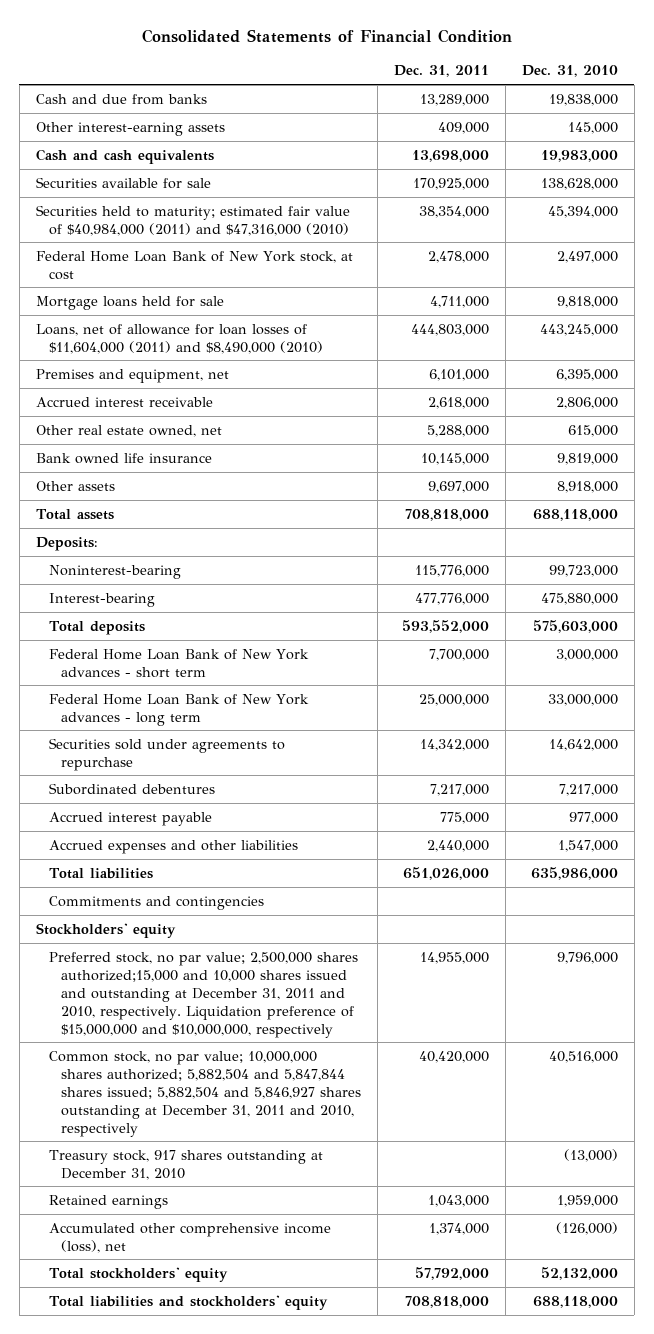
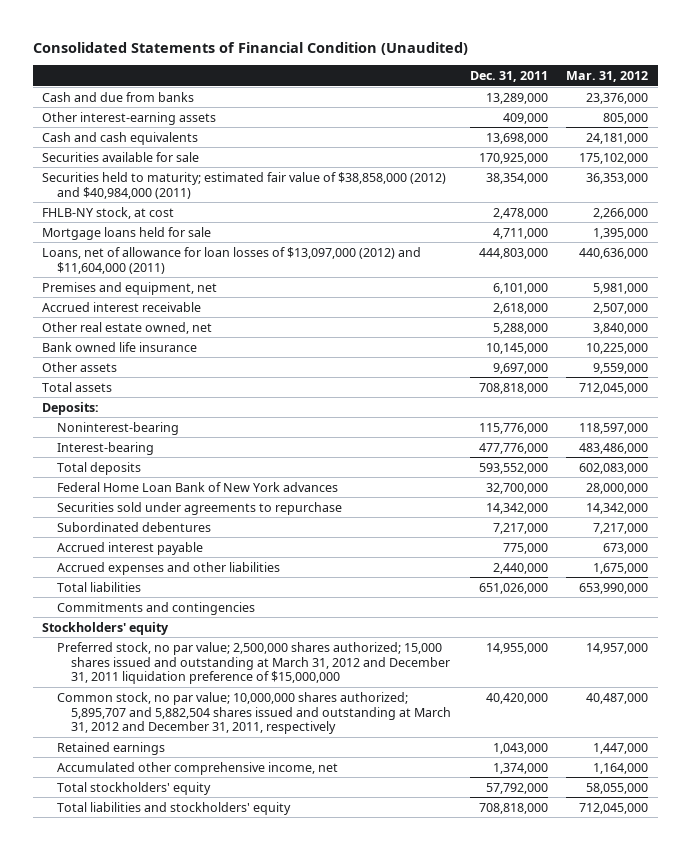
[141,28,512,43] Consolidated Statements of Financial Condition -> [32,41,468,55] Consolidated Statements of Financial Condition (Unaudited)
[521,65,618,78] Dec. 31, 2010 -> none
none -> [566,70,649,82] Mar. 31, 2012
[35,204,350,236] Securities held to maturity; estimated fair value of $40,984,000 (2011) and $47,316,000 (2010) -> [42,171,447,199] Securities held to maturity; estimated fair value of $38,858,000 (2012) and $40,984,000 (2011)
[35,250,353,280] Federal Home Loan Bank of New York stock, at cost -> [42,206,175,219] FHLB-NY stock, at cost
[35,323,323,354] Loans, net of allowance for loan losses of $11,604,000 (2011) and $8,490,000 (2010) -> [42,246,422,274] Loans, net of allowance for loan losses of $13,097,000 (2012) and $11,604,000 (2011)
[48,648,309,678] Federal Home Loan Bank of New York advances - short term -> none
[48,693,309,726] Federal Home Loan Bank of New York advances - long term -> [56,481,338,492] Federal Home Loan Bank of New York advances
[419,693,490,706] 25,000,000 -> [485,482,548,494] 32,700,000
[48,1149,323,1180] Treasury stock, 917 shares outstanding at December 31, 2010 -> none
[48,951,358,1038] Preferred stock, no par value; 2,500,000 shares authorized;15,000 and 10,000 shares issued and outstanding at December 31, 2011 and 2010, respectively. Liquidation preference of $15,000,000 and $10,000,000, respectively -> [56,641,450,685] Preferred stock, no par value; 2,500,000 shares authorized; 15,000 shares issued and outstanding at March 31, 2012 and December 31, 2011 liquidation preference of $15,000,000
[48,1050,362,1137] Common stock, no par value; 10,000,000 shares authorized; 5,882,504 and 5,847,844 shares issued; 5,882,504 and 5,846,927 shares outstanding at December 31, 2011 and 2010, respectively -> [56,691,451,735] Common stock, no par value; 10,000,000 shares authorized; 5,895,707 and 5,882,504 shares issued and outstanding at March 31, 2012 and December 31, 2011, respectively
[48,1222,331,1253] Accumulated other comprehensive income (loss), net -> [56,761,338,775] Accumulated other comprehensive income, net

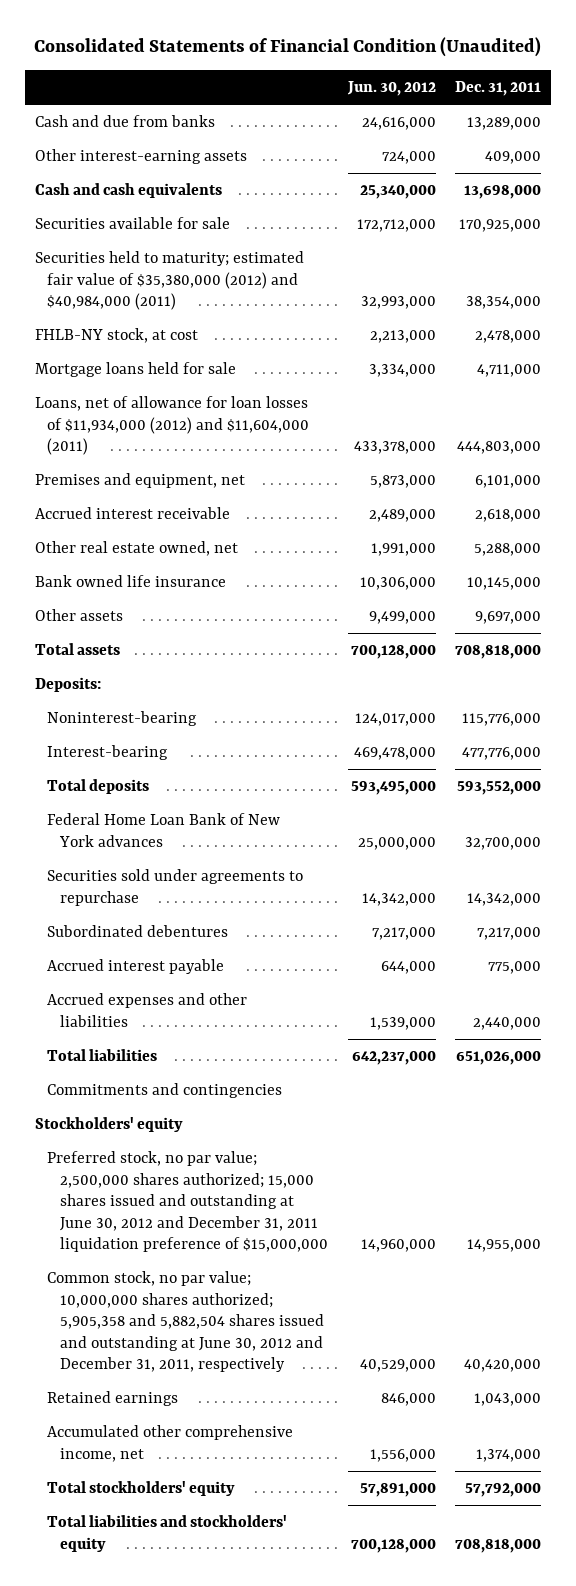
[566,70,649,82] Mar. 31, 2012 -> none
none -> [346,81,436,97] Jun. 30, 2012
[42,171,447,199] Securities held to maturity; estimated fair value of $38,858,000 (2012) and $40,984,000 (2011) -> [34,251,304,311] Securities held to maturity; estimated fair value of $35,380,000 (2012) and $40,984,000 (2011)
[42,246,422,274] Loans, net of allowance for loan losses of $13,097,000 (2012) and $11,604,000 (2011) -> [34,396,310,456] Loans, net of allowance for loan losses of $11,934,000 (2012) and $11,604,000 (2011)
[56,641,450,685] Preferred stock, no par value; 2,500,000 shares authorized; 15,000 shares issued and outstanding at March 31, 2012 and December 31, 2011 liquidation preference of $15,000,000 -> [47,1151,329,1253] Preferred stock, no par value; 2,500,000 shares authorized; 15,000 shares issued and outstanding at June 30, 2012 and December 31, 2011 liquidation preference of $15,000,000
[56,691,451,735] Common stock, no par value; 10,000,000 shares authorized; 5,895,707 and 5,882,504 shares issued and outstanding at March 31, 2012 and December 31, 2011, respectively -> [47,1271,325,1373] Common stock, no par value; 10,000,000 shares authorized; 5,905,358 and 5,882,504 shares issued and outstanding at June 30, 2012 and December 31, 2011, respectively

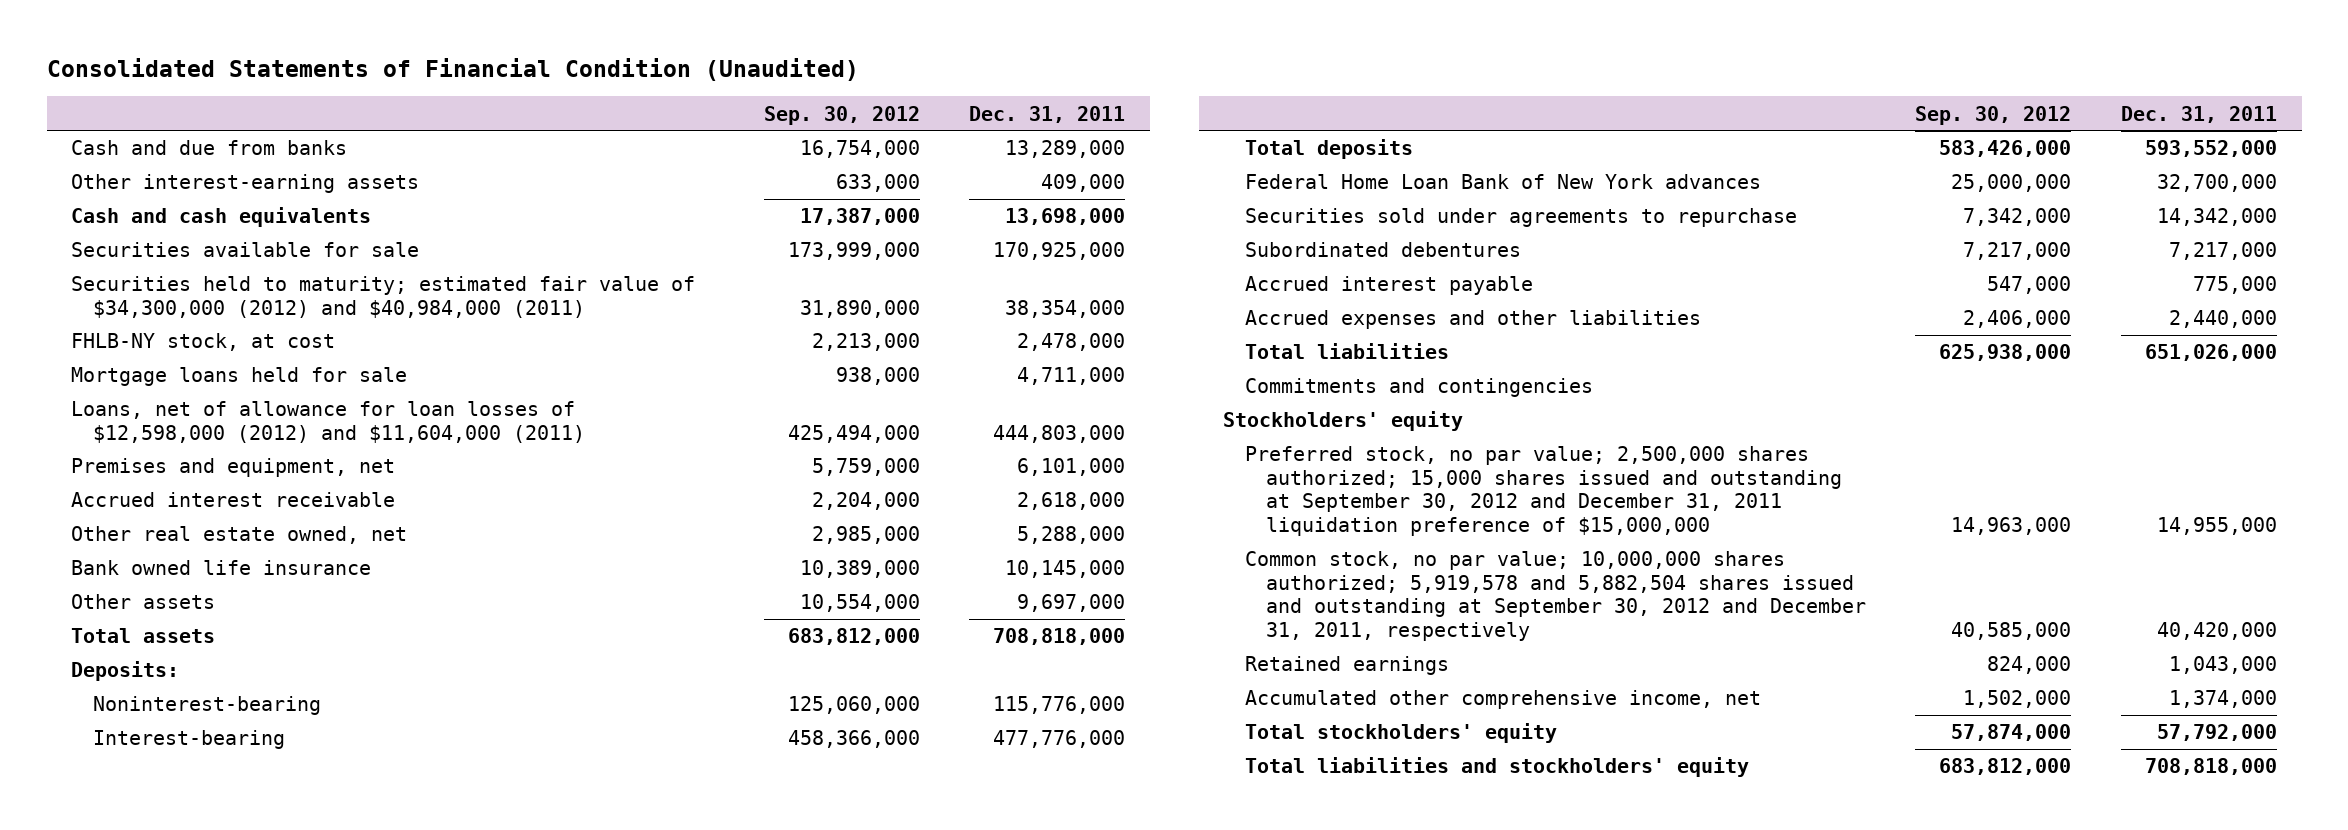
[346,81,436,97] Jun. 30, 2012 -> none
none -> [763,105,920,125] Sep. 30, 2012
[34,251,304,311] Securities held to maturity; estimated fair value of $35,380,000 (2012) and $40,984,000 (2011) -> [71,276,696,318] Securities held to maturity; estimated fair value of $34,300,000 (2012) and $40,984,000 (2011)
[34,396,310,456] Loans, net of allowance for loan losses of $11,934,000 (2012) and $11,604,000 (2011) -> [71,401,585,443] Loans, net of allowance for loan losses of $12,598,000 (2012) and $11,604,000 (2011)
[47,1151,329,1253] Preferred stock, no par value; 2,500,000 shares authorized; 15,000 shares issued and outstanding at June 30, 2012 and December 31, 2011 liquidation preference of $15,000,000 -> [1244,446,1842,536] Preferred stock, no par value; 2,500,000 shares authorized; 15,000 shares issued and outstanding at September 30, 2012 and December 31, 2011 liquidation preference of $15,000,000
[47,1271,325,1373] Common stock, no par value; 10,000,000 shares authorized; 5,905,358 and 5,882,504 shares issued and outstanding at June 30, 2012 and December 31, 2011, respectively -> [1244,551,1866,641] Common stock, no par value; 10,000,000 shares authorized; 5,919,578 and 5,882,504 shares issued and outstanding at September 30, 2012 and December 31, 2011, respectively

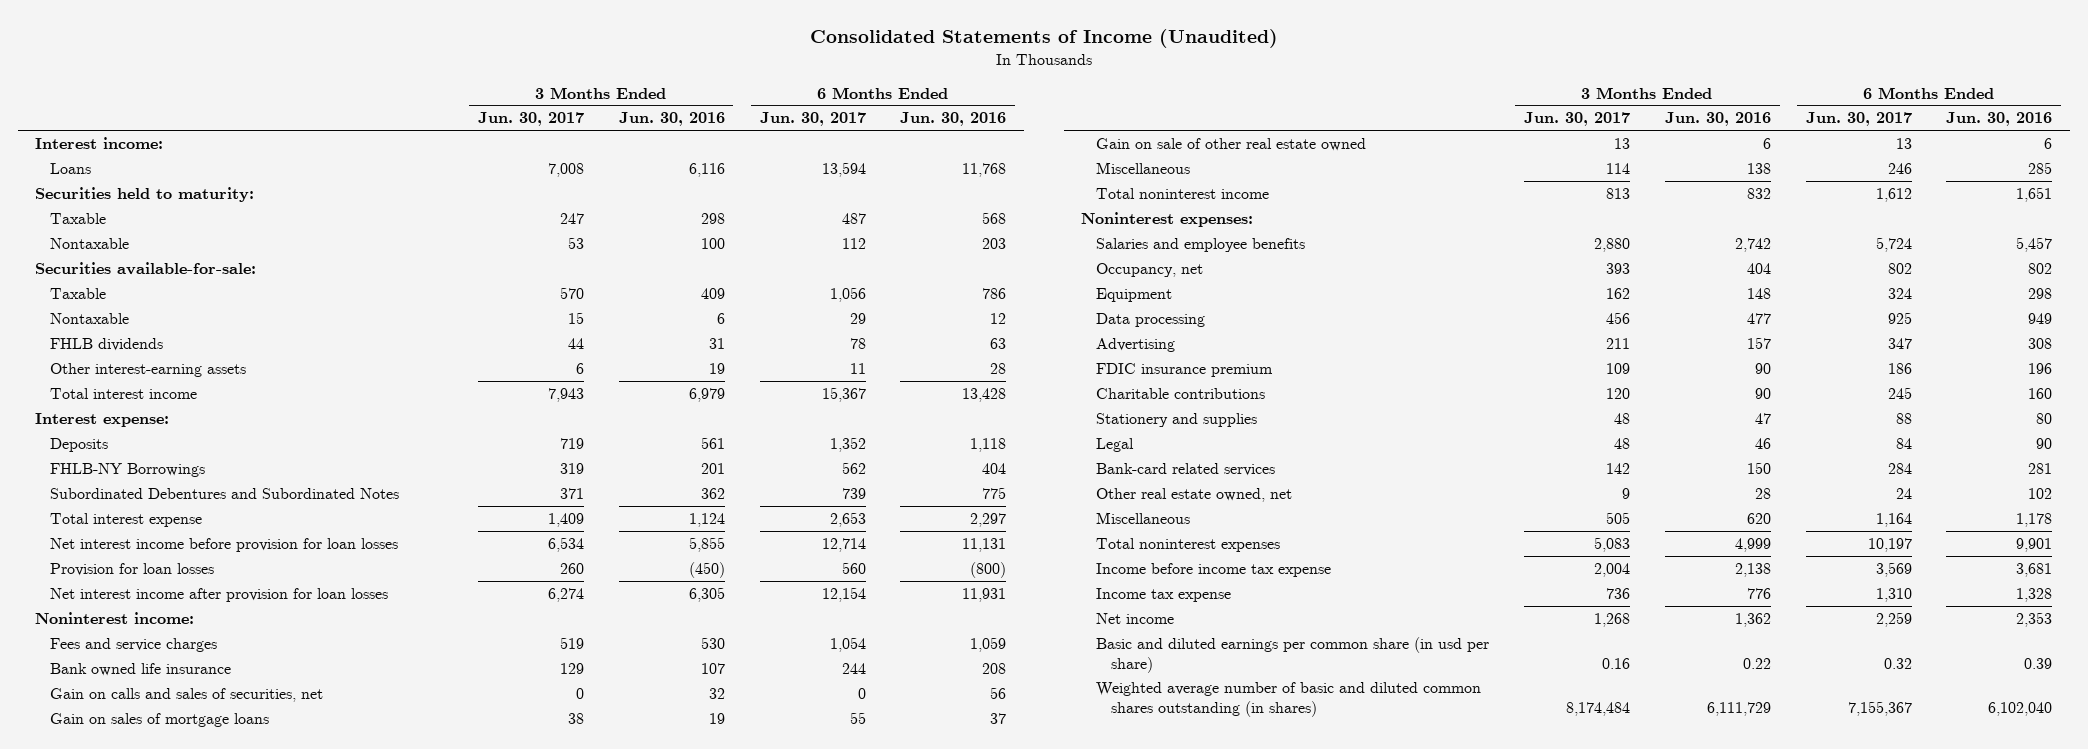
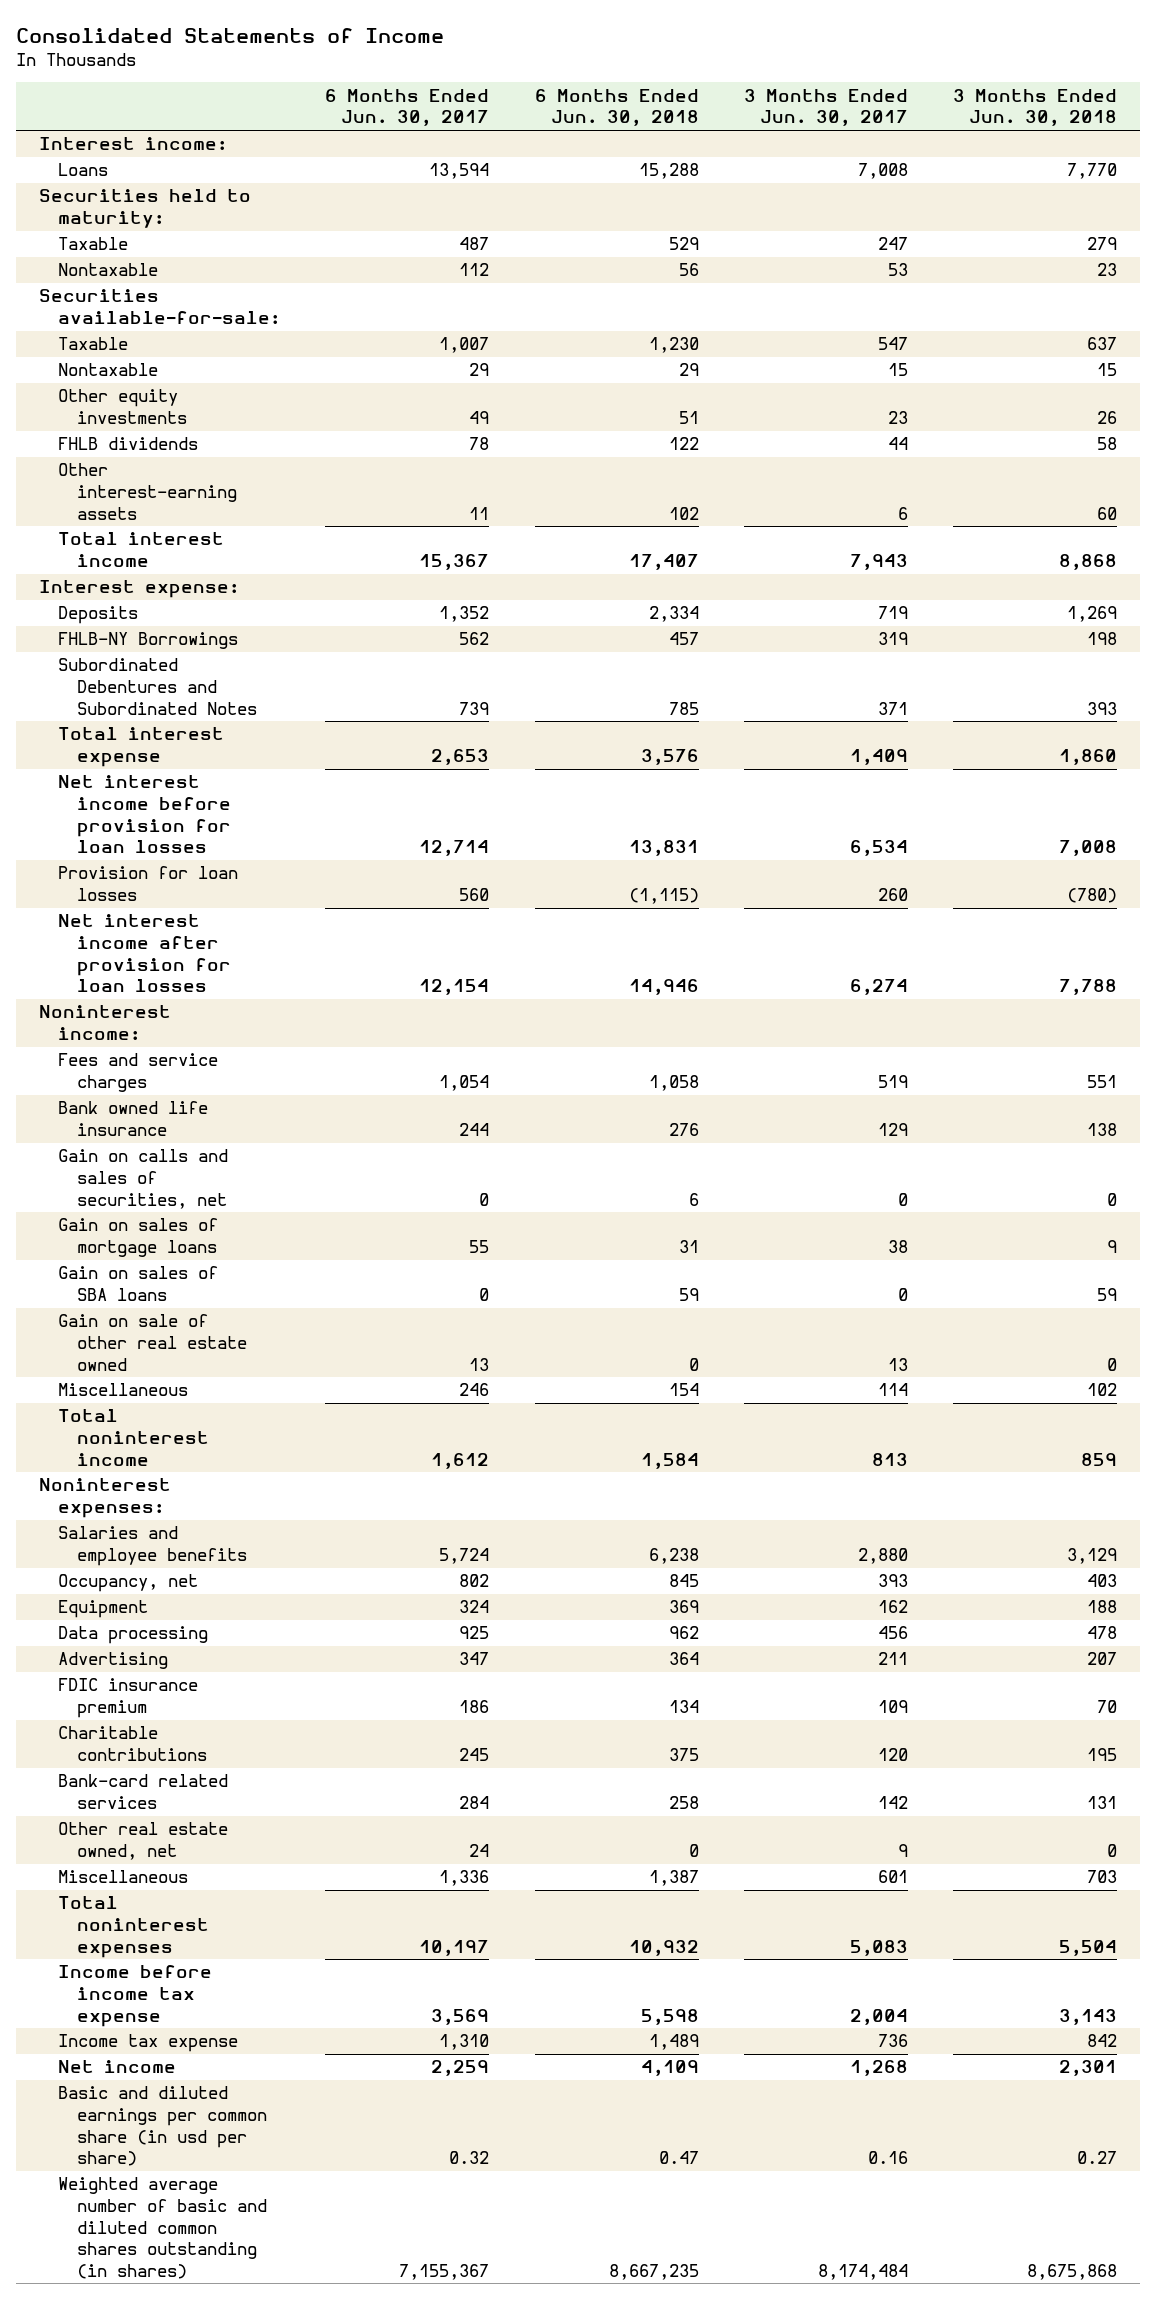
[809,28,1278,48] Consolidated Statements of Income (Unaudited) -> [16,27,445,43] Consolidated Statements of Income
[618,112,725,127] Jun. 30, 2016 -> none
[900,112,1007,127] Jun. 30, 2016 -> none
none -> [534,88,699,127] 6 Months Ended Jun. 30, 2018
none -> [953,88,1118,127] 3 Months Ended Jun. 30, 2018
[559,286,584,299] 570 -> [878,337,909,351] 547
[829,286,866,302] 1,056 -> [439,337,490,354] 1,007
none -> [58,389,188,424] Other equity investments
none -> [58,1266,219,1301] Gain on sales of SBA loans
[1096,412,1258,427] Stationery and supplies -> none
[1096,437,1135,452] Legal -> none
[1606,511,1631,524] 505 -> [878,1870,909,1884] 601
[1875,512,1912,527] 1,164 -> [439,1870,490,1887] 1,336

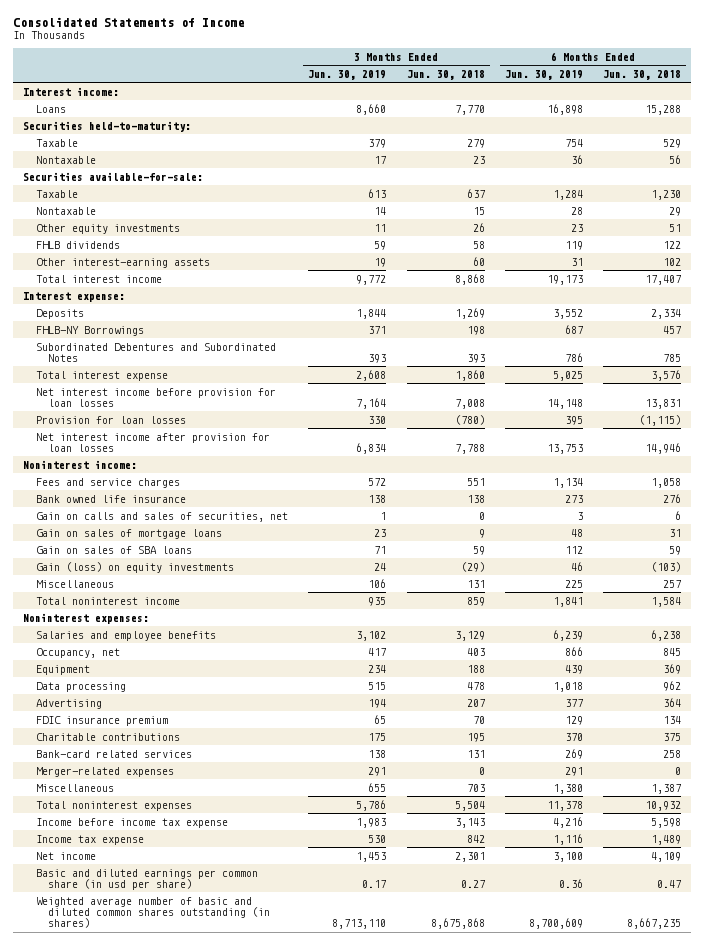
[325,88,490,127] 6 Months Ended Jun. 30, 2017 -> none
[744,88,909,127] 3 Months Ended Jun. 30, 2017 -> none
none -> [308,69,387,80] Jun. 30, 2019
none -> [504,69,583,80] Jun. 30, 2019
[39,189,252,228] Securities held to maturity: -> [23,120,192,132] Securities held-to-maturity:
[58,1314,248,1371] Gain on sale of other real estate owned -> none
none -> [35,561,234,573] Gain (loss) on equity investments
[668,1383,699,1397] 154 -> [663,579,682,588] 257
[1087,1383,1118,1397] 102 -> [466,579,485,588] 131
[58,1822,229,1860] Other real estate owned, net -> none
none -> [35,766,174,777] Merger-related expenses

